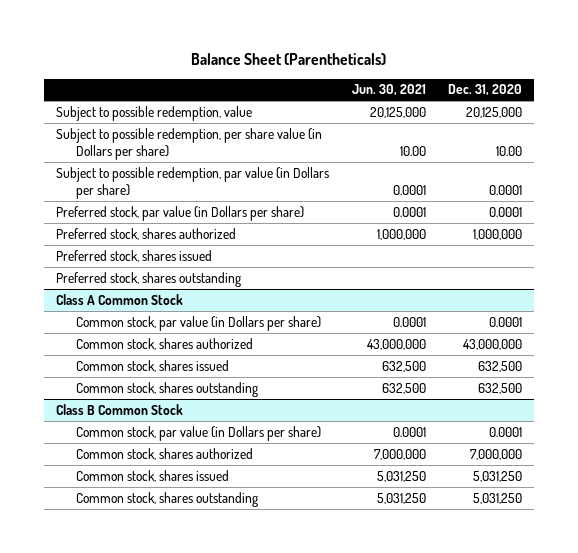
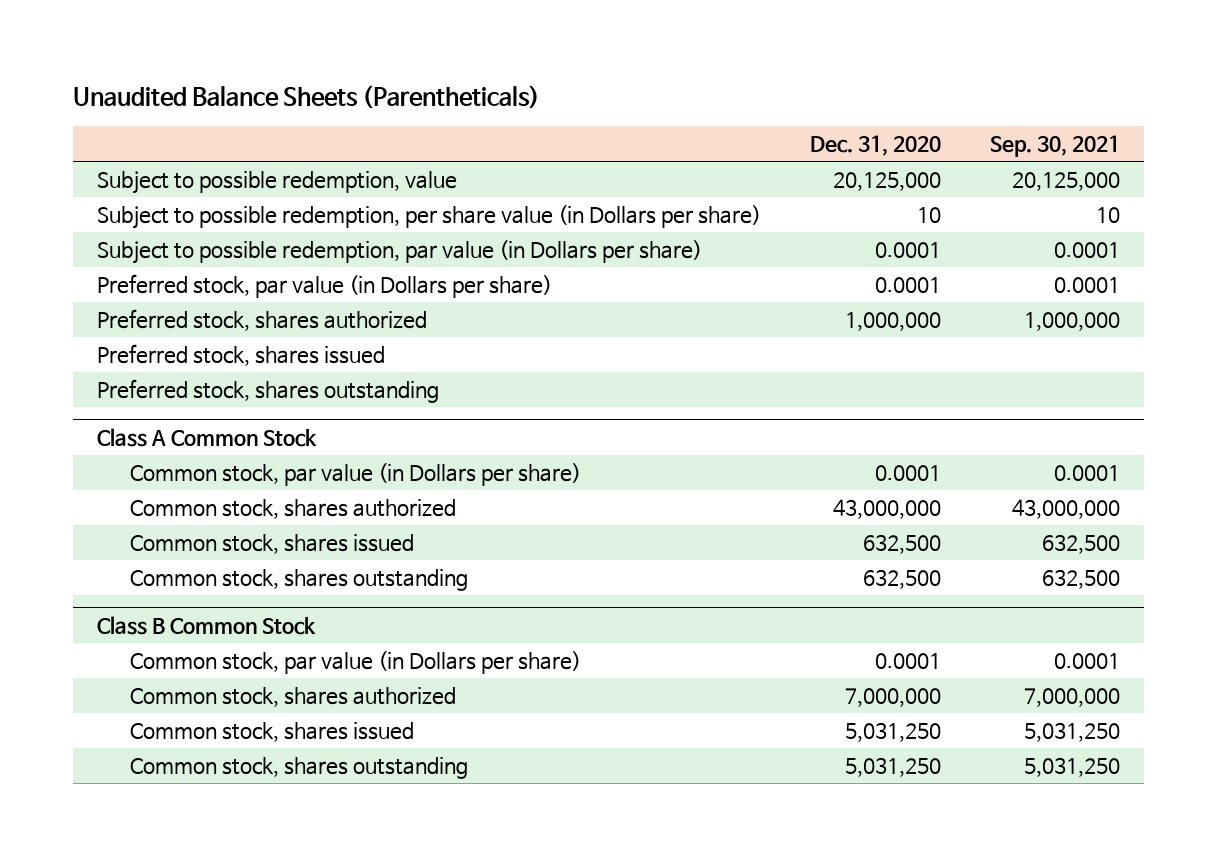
[191,53,387,66] Balance Sheet (Parentheticals) -> [72,85,540,110] Unaudited Balance Sheets (Parentheticals)
[351,84,426,97] Jun. 30, 2021 -> none
none -> [989,135,1120,158] Sep. 30, 2021
[496,145,523,156] 10.00 -> [916,207,941,224] 10

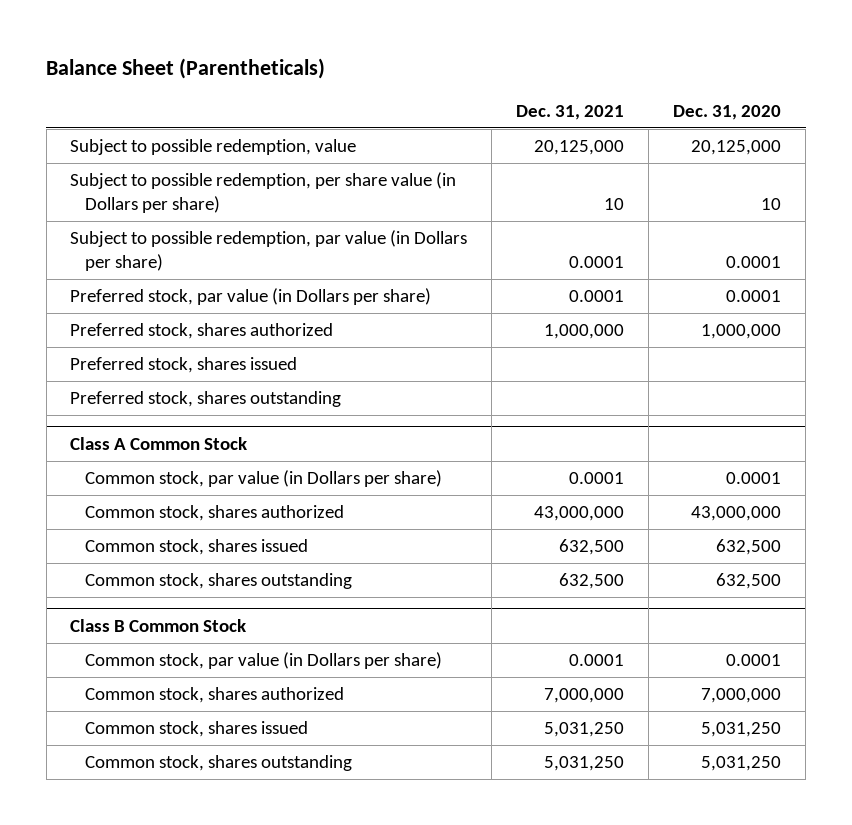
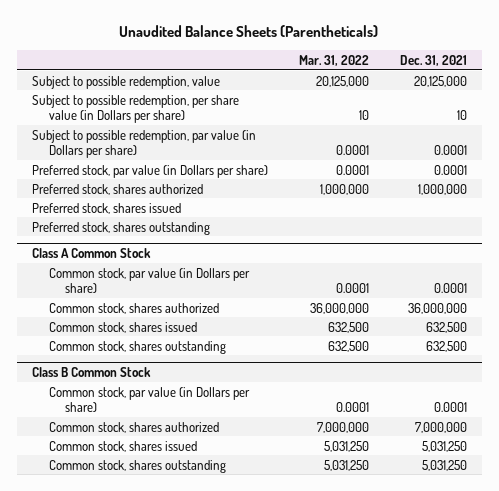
[46,57,326,79] Balance Sheet (Parentheticals) -> [119,24,379,37] Unaudited Balance Sheets (Parentheticals)
[673,104,782,120] Dec. 31, 2020 -> none
none -> [298,54,369,66] Mar. 31, 2022
[534,506,625,522] 43,000,000 -> [407,302,467,314] 36,000,000

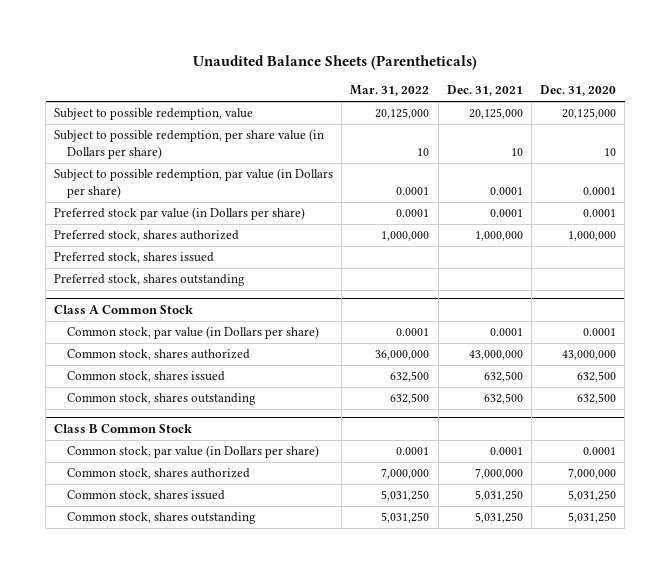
none -> [539,85,616,97] Dec. 31, 2020
[31,164,268,178] Preferred stock, par value (in Dollars per share) -> [54,207,306,221] Preferred stock par value (in Dollars per share)
[407,302,467,314] 36,000,000 -> [468,350,523,361] 43,000,000

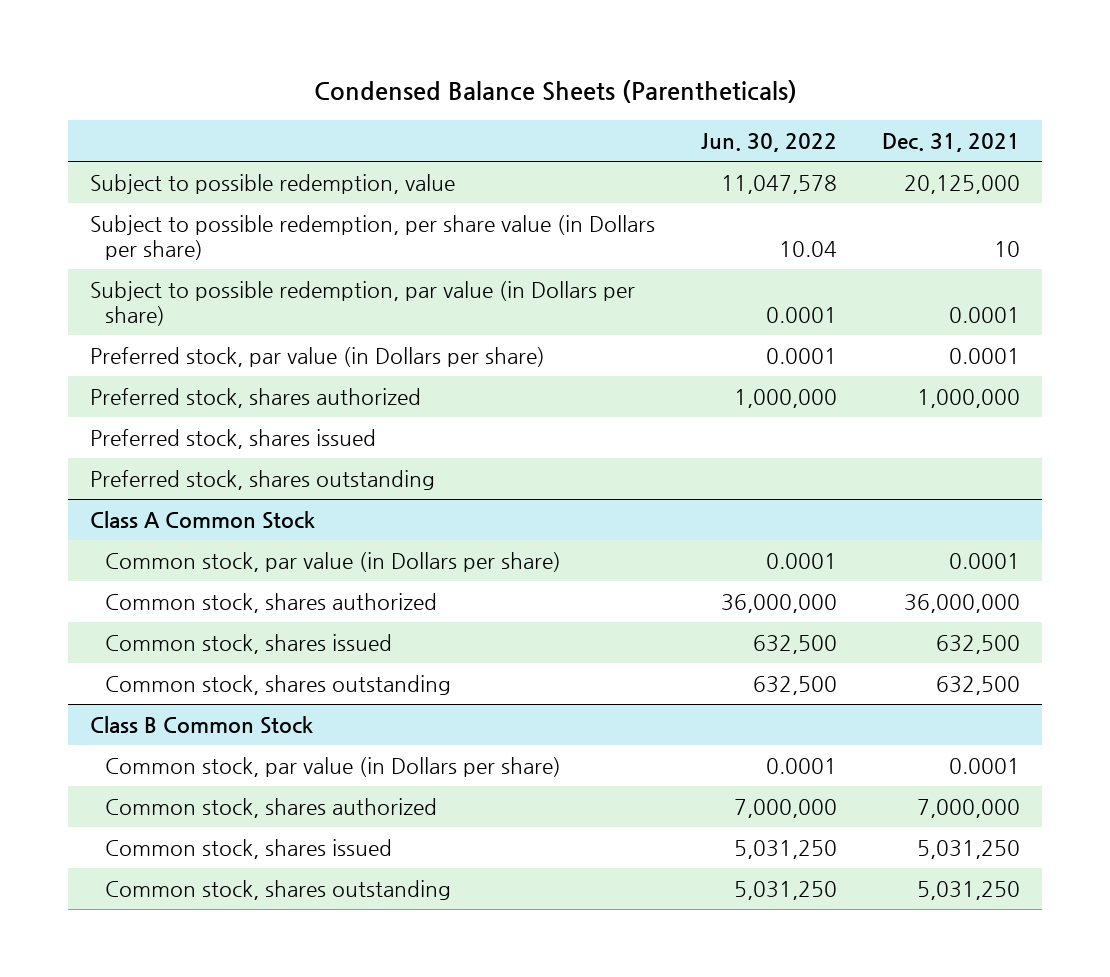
[193,54,478,70] Unaudited Balance Sheets (Parentheticals) -> [314,80,798,104] Condensed Balance Sheets (Parentheticals)
[350,85,430,97] Mar. 31, 2022 -> none
[539,85,616,97] Dec. 31, 2020 -> none
none -> [700,132,837,152] Jun. 30, 2022
[54,207,306,221] Preferred stock par value (in Dollars per share) -> [90,346,546,367] Preferred stock, par value (in Dollars per share)
[468,350,523,361] 43,000,000 -> [903,593,1020,613] 36,000,000

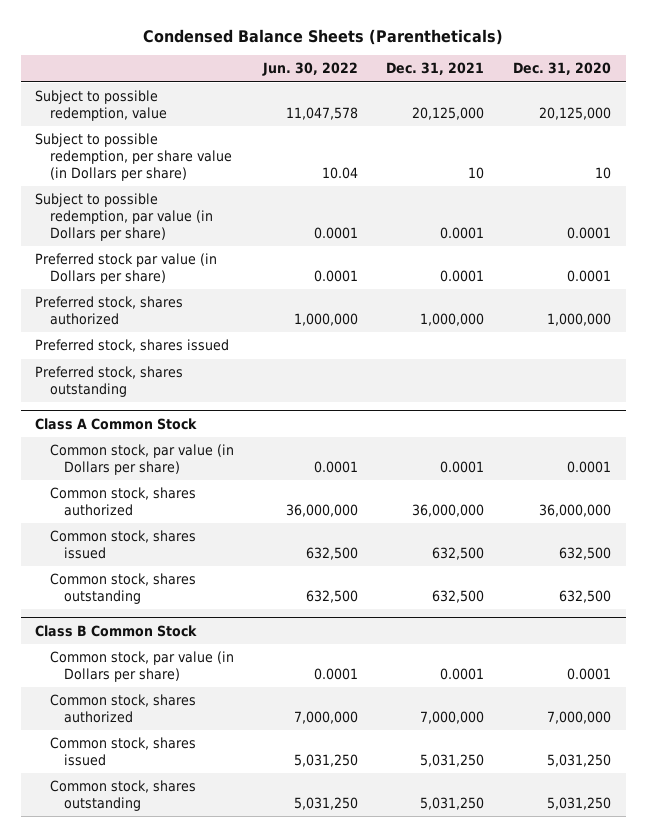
none -> [513,62,612,76] Dec. 31, 2020
[90,346,546,367] Preferred stock, par value (in Dollars per share) -> [35,253,218,284] Preferred stock par value (in Dollars per share)

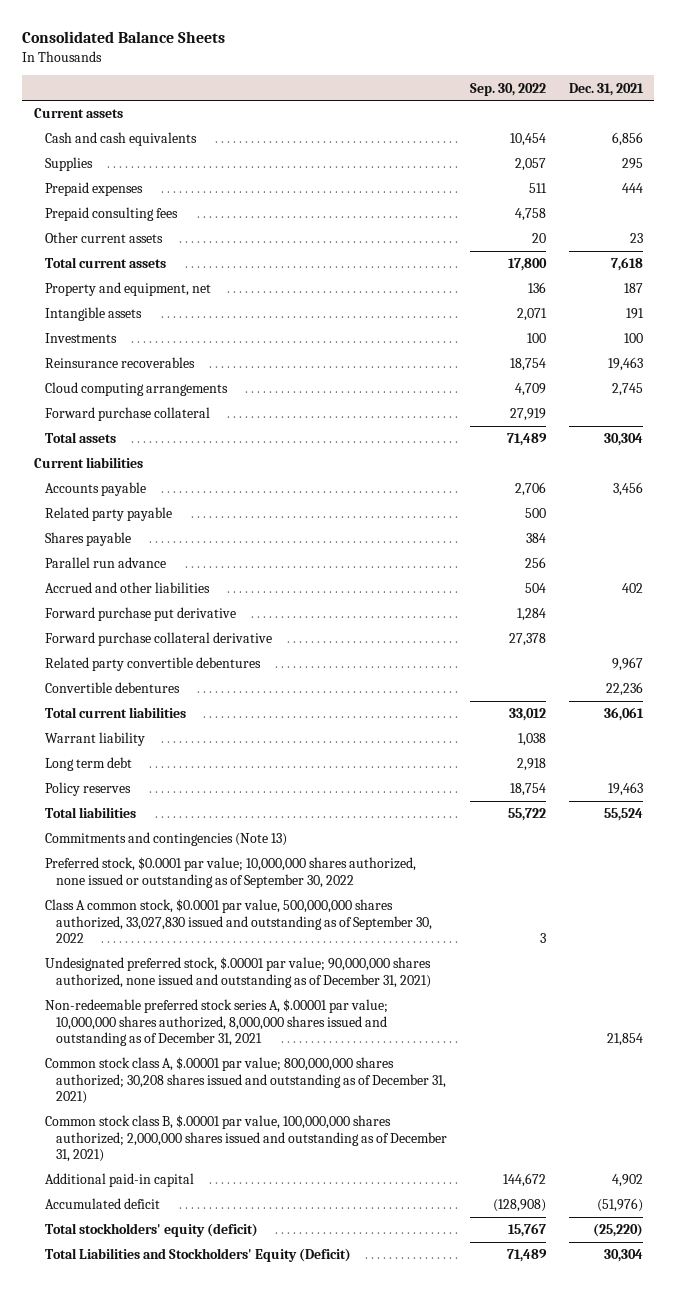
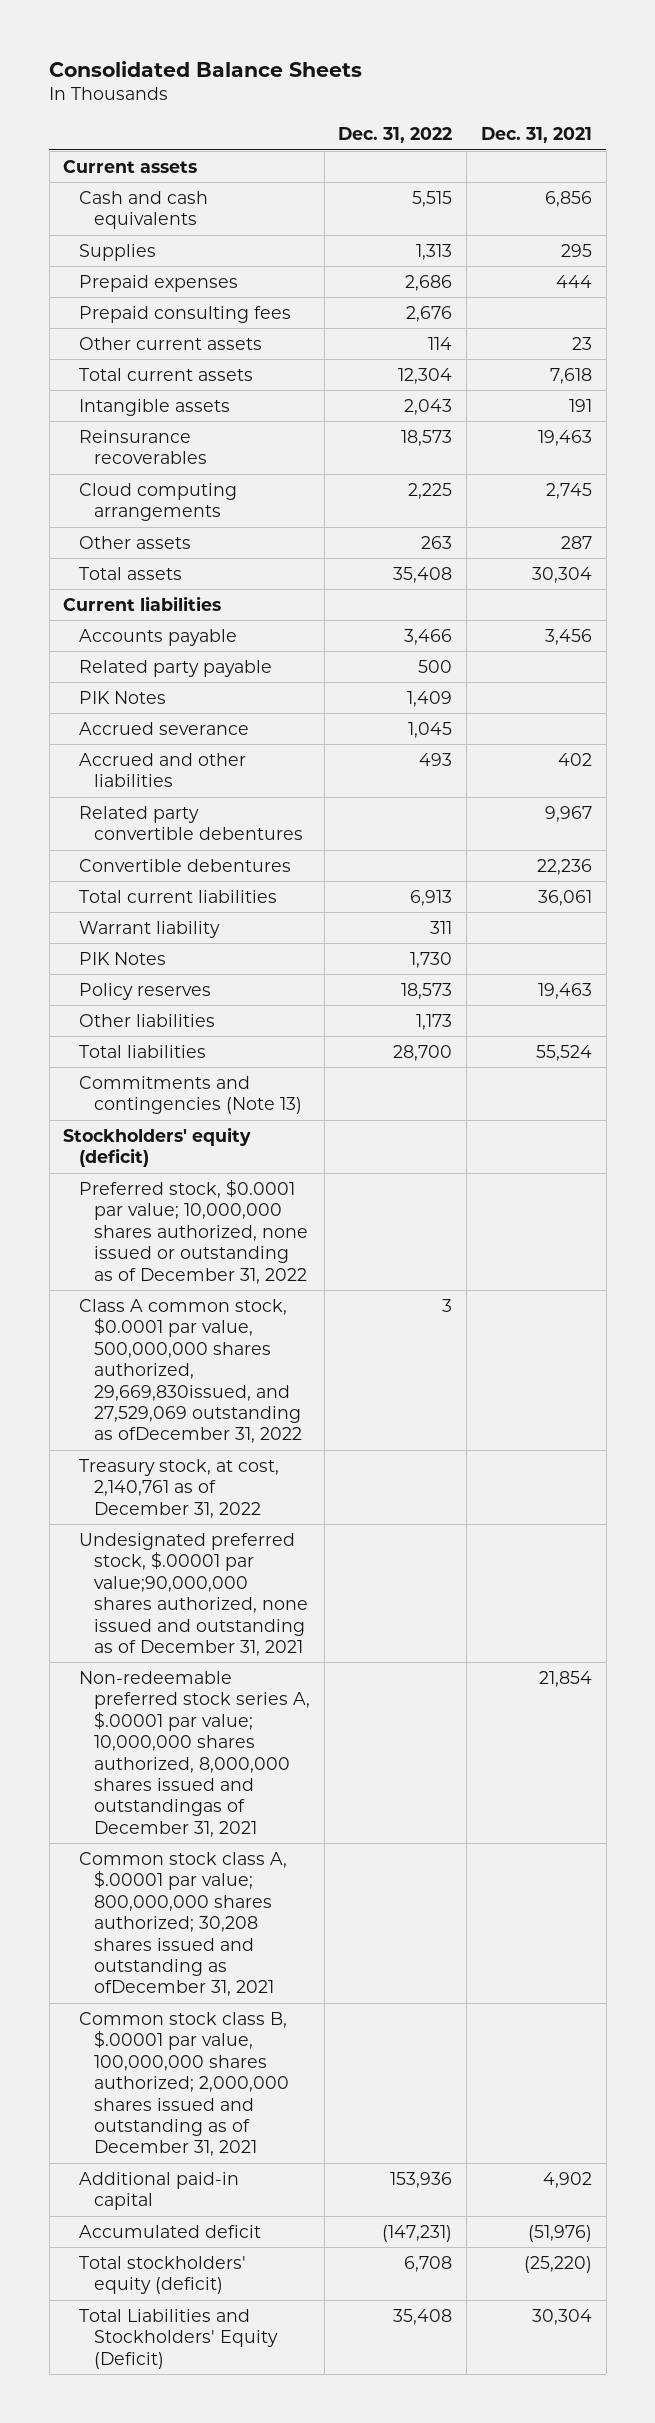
[469,82,546,96] Sep. 30, 2022 -> none
none -> [338,127,453,144] Dec. 31, 2022
[44,282,211,297] Property and equipment, net -> none
[44,333,117,344] Investments -> none
[44,407,210,422] Forward purchase collateral -> none
none -> [78,535,191,549] Other assets
[44,532,131,547] Shares payable -> none
[44,557,166,569] Parallel run advance -> none
none -> [78,690,166,704] PIK Notes
none -> [78,721,249,735] Accrued severance
[44,607,236,622] Forward purchase put derivative -> none
[44,632,272,647] Forward purchase collateral derivative -> none
[44,757,132,772] Long term debt -> none
none -> [78,951,166,965] PIK Notes
none -> [78,1013,215,1027] Other liabilities
none -> [63,1126,252,1168] Stockholders' equity (deficit)
[44,857,416,888] Preferred stock, $0.0001 par value; 10,000,000 shares authorized, none issued or outstanding as of September 30, 2022 -> [78,1179,308,1284] Preferred stock, $0.0001 par value; 10,000,000 shares authorized, none issued or outstanding as of December 31, 2022
[44,899,432,944] Class A common stock, $0.0001 par value, 500,000,000 shares authorized, 33,027,830 issued and outstanding as of September 30, 2022 -> [78,1298,302,1444] Class A common stock, $0.0001 par value, 500,000,000 shares authorized, 29,669,830issued, and 27,529,069 outstanding as ofDecember 31, 2022
none -> [78,1458,279,1518] Treasury stock, at cost, 2,140,761 as of December 31, 2022
[44,957,431,988] Undesignated preferred stock, $.00001 par value; 90,000,000 shares authorized, none issued and outstanding as of December 31, 2021) -> [78,1532,308,1656] Undesignated preferred stock, $.00001 par value;90,000,000 shares authorized, none issued and outstanding as of December 31, 2021
[44,999,388,1047] Non-redeemable preferred stock series A, $.00001 par value; 10,000,000 shares authorized, 8,000,000 shares issued and outstanding as of December 31, 2021 -> [78,1670,310,1837] Non-redeemable preferred stock series A, $.00001 par value; 10,000,000 shares authorized, 8,000,000 shares issued and outstandingas of December 31, 2021
[44,1057,446,1105] Common stock class A, $.00001 par value; 800,000,000 shares authorized; 30,208 shares issued and outstanding as of December 31, 2021) -> [78,1851,287,1997] Common stock class A, $.00001 par value; 800,000,000 shares authorized; 30,208 shares issued and outstanding as ofDecember 31, 2021
[44,1115,447,1163] Common stock class B, $.00001 par value, 100,000,000 shares authorized; 2,000,000 shares issued and outstanding as of December 31, 2021) -> [78,2011,289,2157] Common stock class B, $.00001 par value, 100,000,000 shares authorized; 2,000,000 shares issued and outstanding as of December 31, 2021

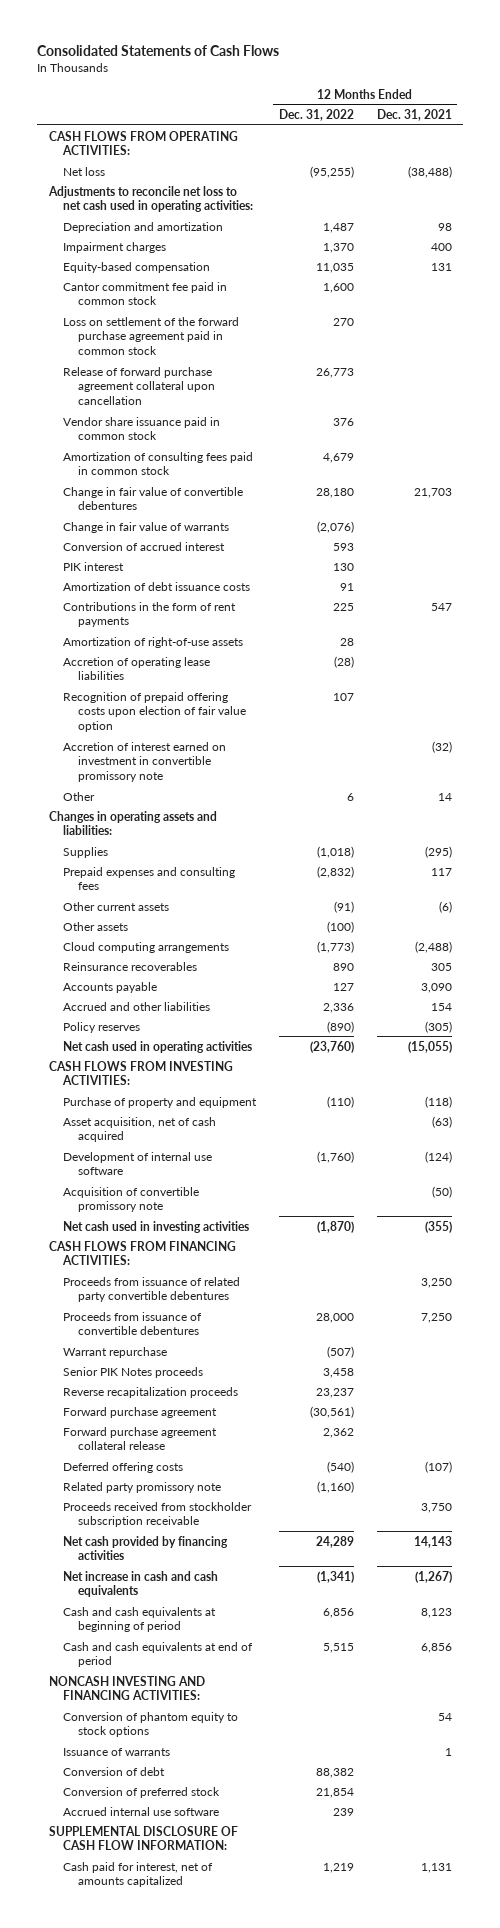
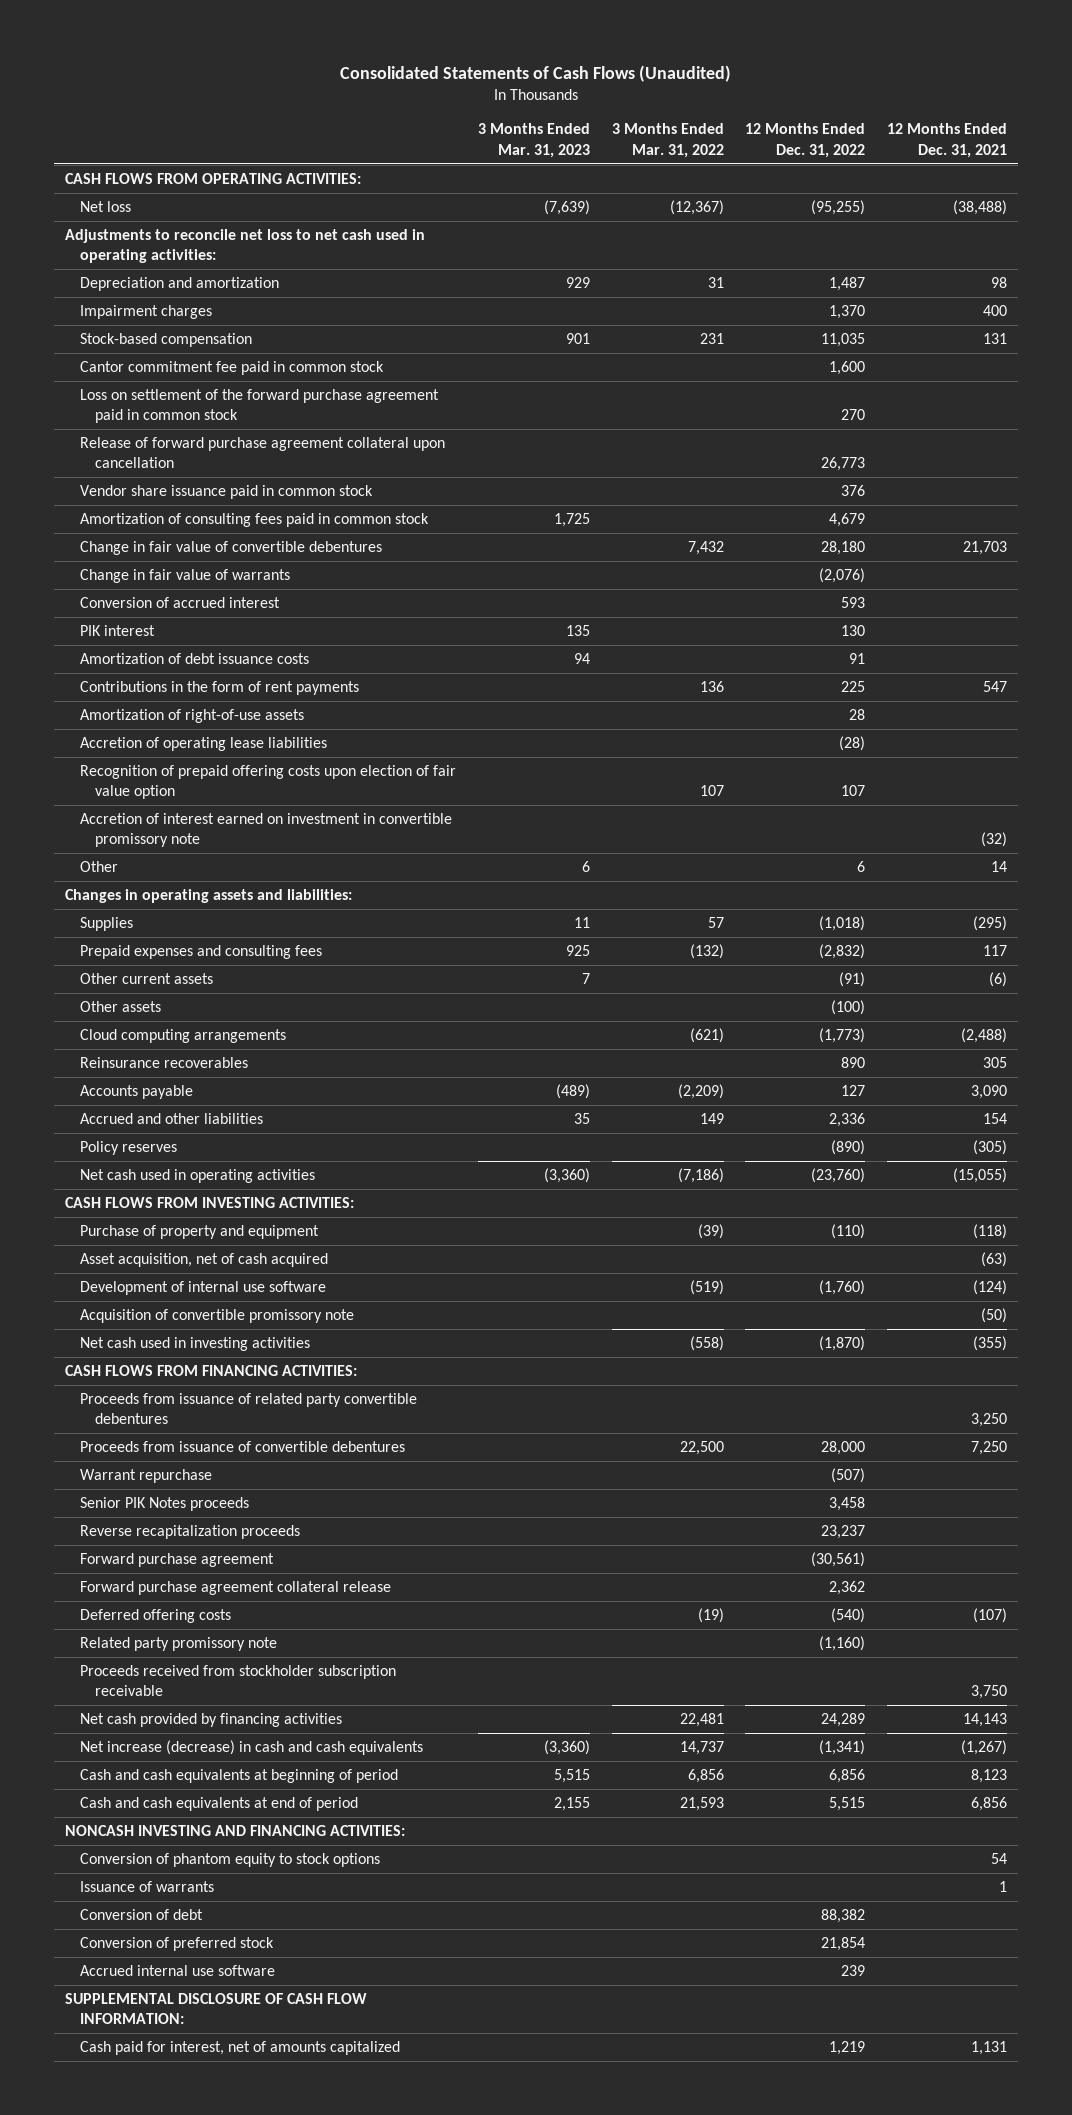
[37,44,280,56] Consolidated Statements of Cash Flows -> [340,64,732,82] Consolidated Statements of Cash Flows (Unaudited)
none -> [477,123,590,158] 3 Months Ended Mar. 31, 2023
none -> [611,123,724,158] 3 Months Ended Mar. 31, 2022
[63,261,211,273] Equity-based compensation -> [80,333,253,348] Stock-based compensation
[63,1570,219,1598] Net increase in cash and cash equivalents -> [80,1740,424,1756] Net increase (decrease) in cash and cash equivalents

